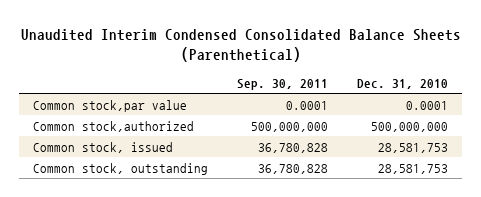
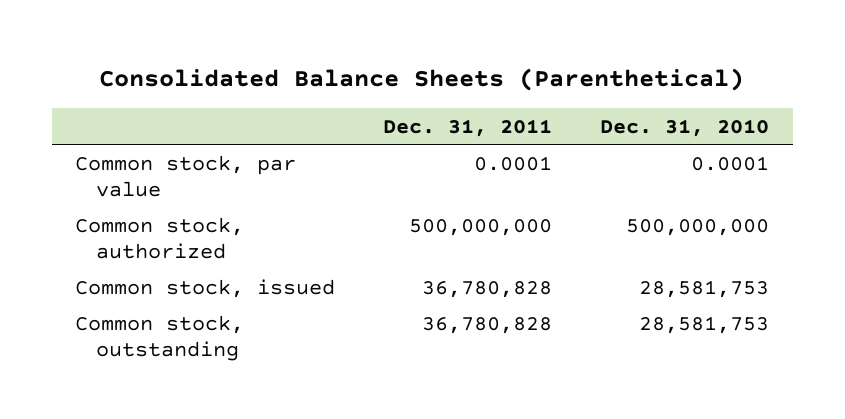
[20,29,461,63] Unaudited Interim Condensed Consolidated Balance Sheets (Parenthetical) -> [99,68,745,92] Consolidated Balance Sheets (Parenthetical)
[237,78,329,90] Sep. 30, 2011 -> none
none -> [383,118,553,137] Dec. 31, 2011
[33,99,188,112] Common stock,par value -> [75,154,297,197] Common stock, par value
[33,120,195,132] Common stock,authorized -> [75,216,245,259] Common stock, authorized

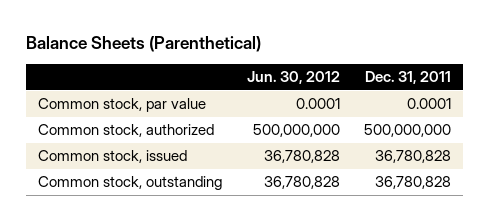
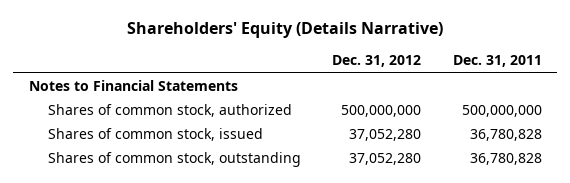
[25,35,261,52] Balance Sheets (Parenthetical) -> [127,22,444,39] Shareholders' Equity (Details Narrative)
[246,71,340,85] Jun. 30, 2012 -> none
none -> [332,55,422,68] Dec. 31, 2012
[38,98,207,113] Common stock, par value -> none
none -> [28,80,238,92] Notes to Financial Statements
[38,124,215,138] Common stock, authorized -> [47,104,292,118] Shares of common stock, authorized
[38,150,188,164] Common stock, issued -> [47,128,263,142] Shares of common stock, issued
[38,176,223,191] Common stock, outstanding -> [47,152,301,168] Shares of common stock, outstanding

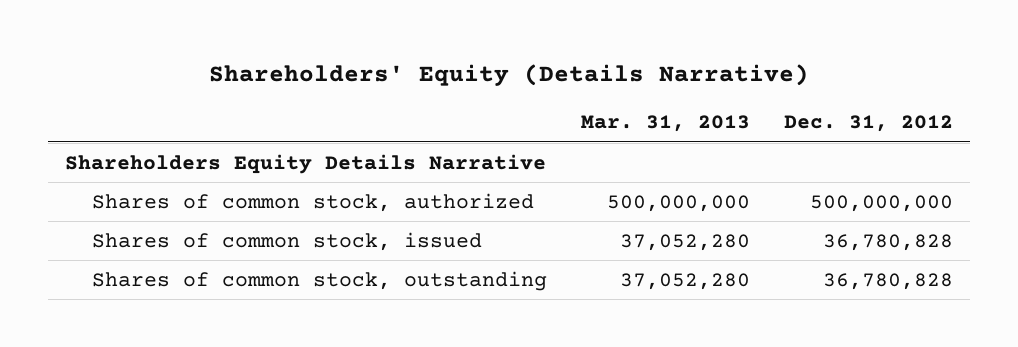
[452,55,542,68] Dec. 31, 2011 -> none
none -> [581,115,751,133] Mar. 31, 2013
[28,80,238,92] Notes to Financial Statements -> none
none -> [64,153,546,174] Shareholders Equity Details Narrative
[349,129,422,142] 37,052,280 -> [823,233,954,251] 36,780,828
[349,153,422,166] 37,052,280 -> [823,272,954,290] 36,780,828

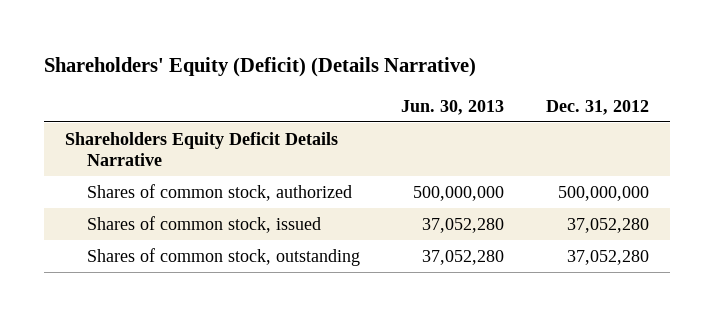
[209,64,810,87] Shareholders' Equity (Details Narrative) -> [44,57,477,78] Shareholders' Equity (Deficit) (Details Narrative)
[581,115,751,133] Mar. 31, 2013 -> none
none -> [401,99,505,115] Jun. 30, 2013
[64,153,546,174] Shareholders Equity Details Narrative -> [64,131,338,167] Shareholders Equity Deficit Details Narrative
[823,233,954,251] 36,780,828 -> [566,217,649,233] 37,052,280
[823,272,954,290] 36,780,828 -> [566,249,649,265] 37,052,280

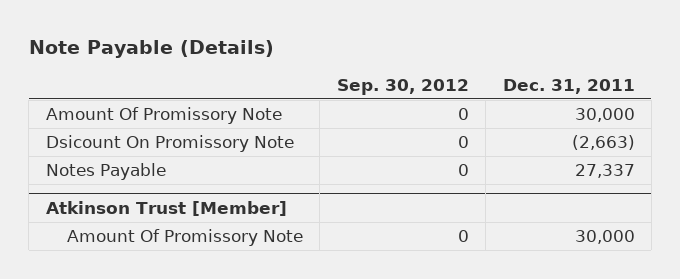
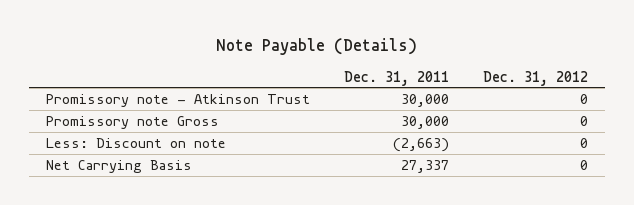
[336,78,469,95] Sep. 30, 2012 -> none
none -> [483,70,589,86] Dec. 31, 2012
[45,200,287,216] Atkinson Trust [Member] -> none
[67,228,304,246] Amount Of Promissory Note -> none
[45,106,282,124] Amount Of Promissory Note -> [45,93,310,107] Promissory note - Atkinson Trust
none -> [45,115,219,129] Promissory note Gross
[45,134,294,152] Dsicount On Promissory Note -> [45,137,226,148] Less: Discount on note
[45,162,166,180] Notes Payable -> [45,159,192,173] Net Carrying Basis

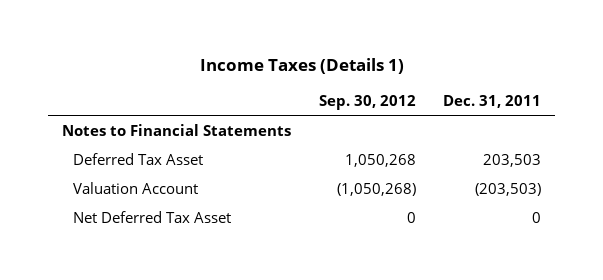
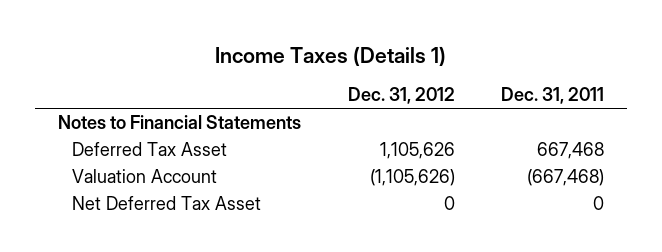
[318,94,416,110] Sep. 30, 2012 -> none
none -> [347,87,455,105] Dec. 31, 2012
[483,153,542,167] 203,503 -> [537,141,605,159] 667,468
[475,182,542,196] (203,503) -> [527,168,605,186] (667,468)

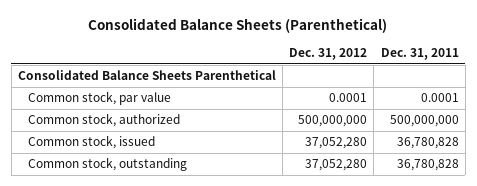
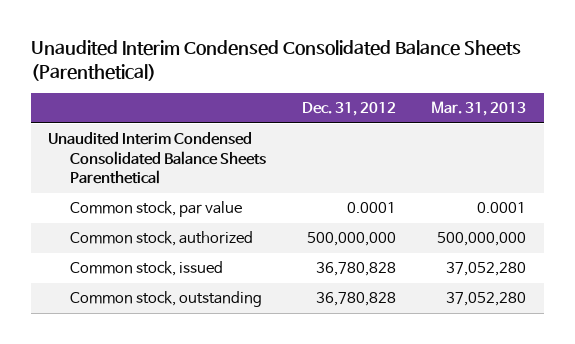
[88,17,388,33] Consolidated Balance Sheets (Parenthetical) -> [30,40,521,81] Unaudited Interim Condensed Consolidated Balance Sheets (Parenthetical)
[380,48,459,61] Dec. 31, 2011 -> none
none -> [431,101,527,117] Mar. 31, 2013
[18,70,277,81] Consolidated Balance Sheets Parenthetical -> [48,132,267,185] Unaudited Interim Condensed Consolidated Balance Sheets Parenthetical
[305,137,368,150] 37,052,280 -> [315,262,396,277] 36,780,828
[305,159,368,172] 37,052,280 -> [315,292,396,307] 36,780,828

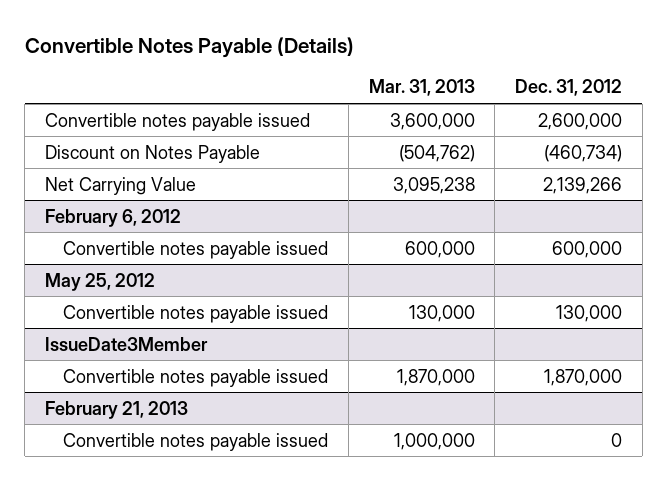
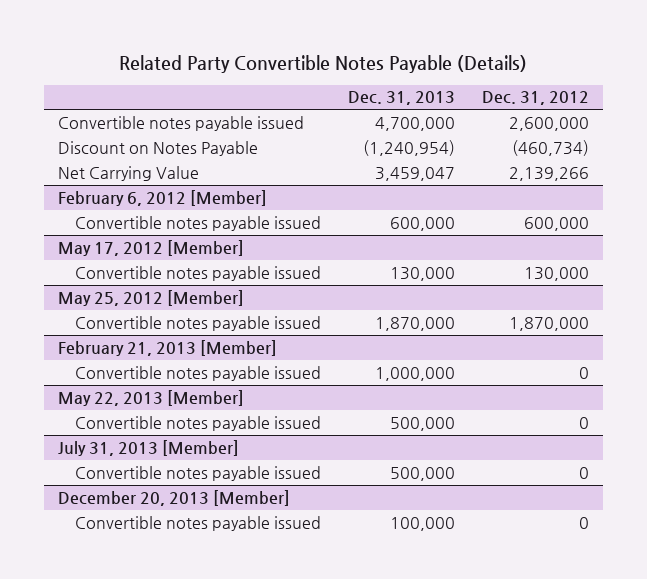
[24,36,354,58] Convertible Notes Payable (Details) -> [119,54,528,73] Related Party Convertible Notes Payable (Details)
[368,79,475,97] Mar. 31, 2013 -> none
none -> [347,91,455,106] Dec. 31, 2013
[44,208,181,227] February 6, 2012 -> [57,189,267,206] February 6, 2012 [Member]
[44,272,155,291] May 25, 2012 -> none
none -> [57,239,244,256] May 17, 2012 [Member]
[44,336,208,351] IssueDate3Member -> none
none -> [57,289,244,306] May 25, 2012 [Member]
[44,400,188,419] February 21, 2013 -> [57,339,277,356] February 21, 2013 [Member]
none -> [57,389,244,406] May 22, 2013 [Member]
none -> [74,415,321,431] Convertible notes payable issued
none -> [57,439,239,456] July 31, 2013 [Member]
none -> [74,465,321,481] Convertible notes payable issued
none -> [57,489,290,506] December 20, 2013 [Member]
none -> [74,515,321,531] Convertible notes payable issued

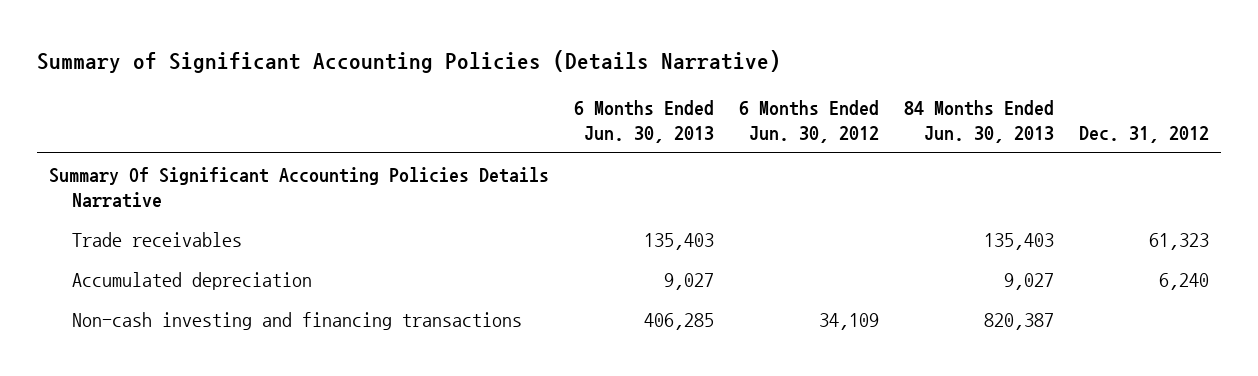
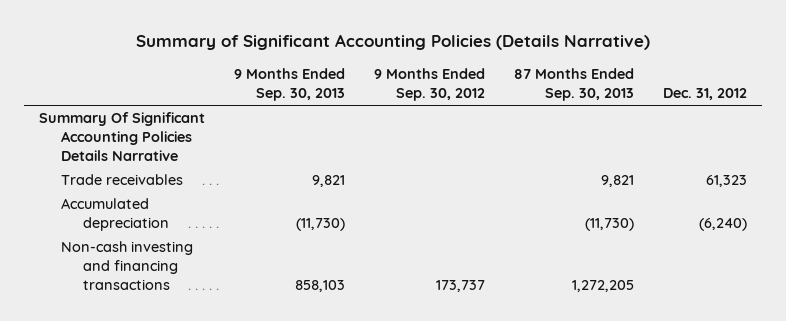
[574,99,715,143] 6 Months Ended Jun. 30, 2013 -> none
[739,99,880,143] 6 Months Ended Jun. 30, 2012 -> none
[903,99,1054,143] 84 Months Ended Jun. 30, 2013 -> none
none -> [233,68,345,102] 9 Months Ended Sep. 30, 2013
none -> [374,68,486,102] 9 Months Ended Sep. 30, 2012
none -> [514,68,635,102] 87 Months Ended Sep. 30, 2013
[1158,272,1209,290] 6,240 -> [699,218,748,232] (6,240)

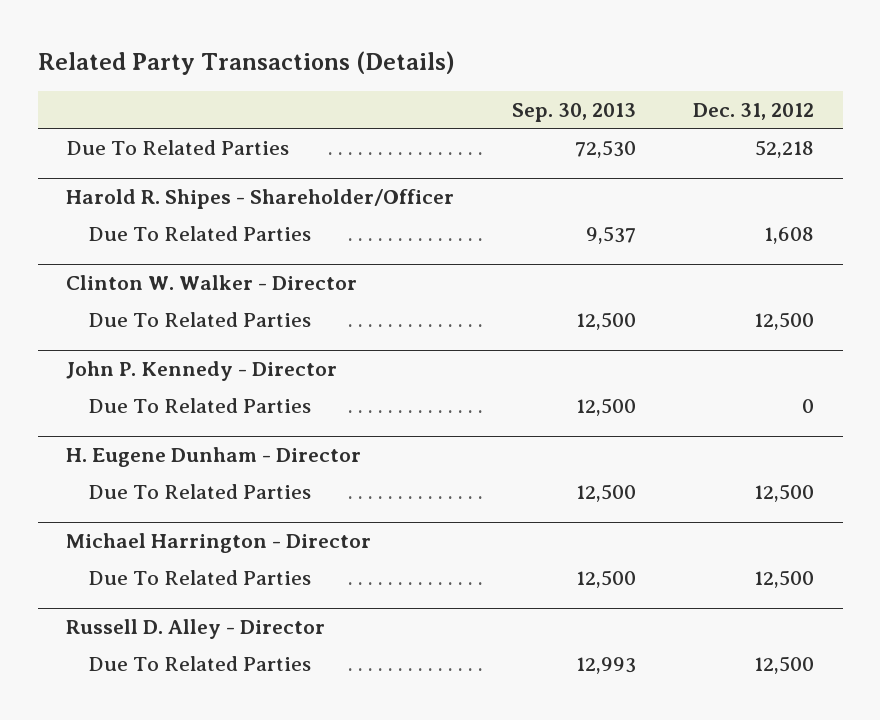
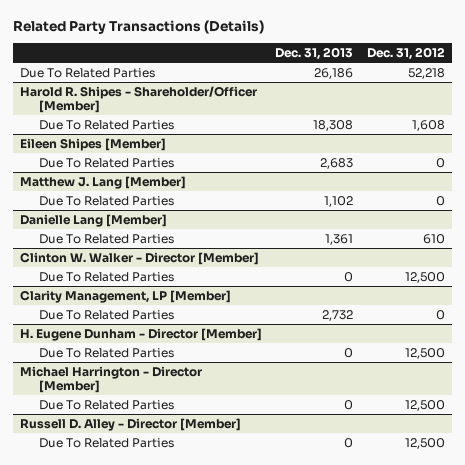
[511,103,636,123] Sep. 30, 2013 -> none
none -> [275,47,354,61] Dec. 31, 2013
[66,188,455,209] Harold R. Shipes - Shareholder/Officer -> [19,85,257,114] Harold R. Shipes - Shareholder/Officer [Member]
none -> [19,137,166,151] Eileen Shipes [Member]
none -> [38,157,174,168] Due To Related Parties
none -> [19,175,186,189] Matthew J. Lang [Member]
none -> [38,195,174,206] Due To Related Parties
none -> [19,213,167,227] Danielle Lang [Member]
none -> [38,233,174,244] Due To Related Parties
[66,274,358,290] Clinton W. Walker - Director -> [19,251,259,265] Clinton W. Walker - Director [Member]
[66,360,338,381] John P. Kennedy - Director -> none
none -> [19,289,231,303] Clarity Management, LP [Member]
[66,446,362,467] H. Eugene Dunham - Director -> [19,327,262,341] H. Eugene Dunham - Director [Member]
[66,532,372,553] Michael Harrington - Director -> [19,365,202,394] Michael Harrington - Director [Member]
[66,618,326,639] Russell D. Alley - Director -> [19,417,241,431] Russell D. Alley - Director [Member]

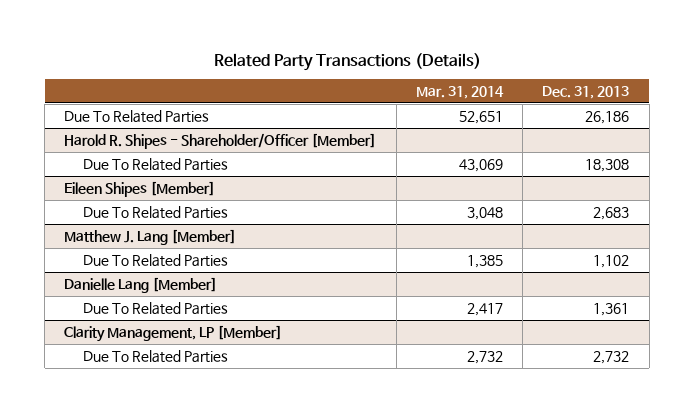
[367,47,446,61] Dec. 31, 2012 -> none
none -> [415,85,504,99] Mar. 31, 2014
[19,251,259,265] Clinton W. Walker - Director [Member] -> none
[38,271,174,282] Due To Related Parties -> none
[19,327,262,341] H. Eugene Dunham - Director [Member] -> none
[38,347,174,358] Due To Related Parties -> none
[19,365,202,394] Michael Harrington - Director [Member] -> none
[38,399,174,410] Due To Related Parties -> none
[19,417,241,431] Russell D. Alley - Director [Member] -> none
[38,437,174,448] Due To Related Parties -> none

